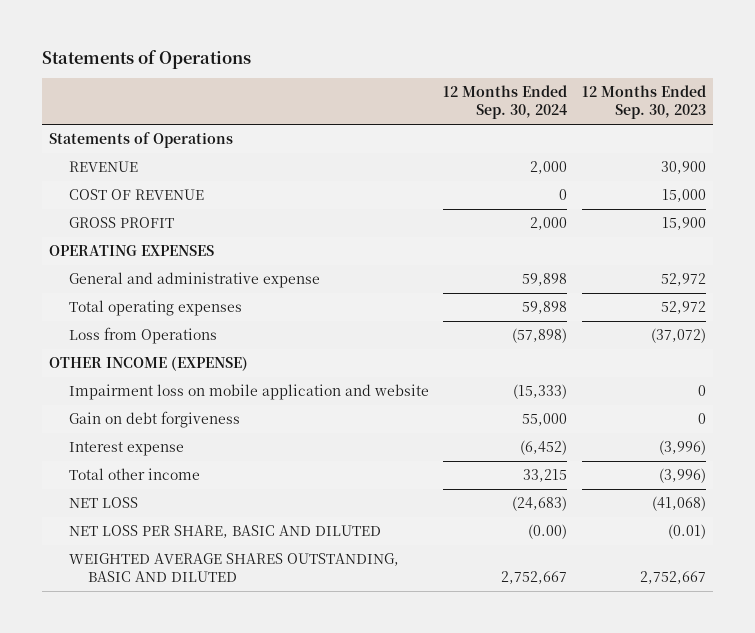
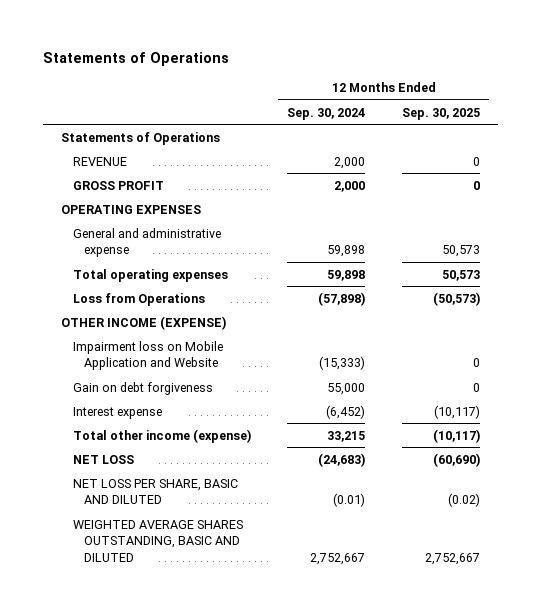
[581,84,706,120] 12 Months Ended Sep. 30, 2023 -> none
none -> [401,107,480,120] Sep. 30, 2025
[68,189,204,201] COST OF REVENUE -> none
[68,384,429,401] Impairment loss on mobile application and website -> [72,340,223,371] Impairment loss on Mobile Application and Website
[68,468,200,481] Total other income -> [72,428,251,443] Total other income (expense)
[528,524,568,540] (0.00) -> [333,493,366,508] (0.01)

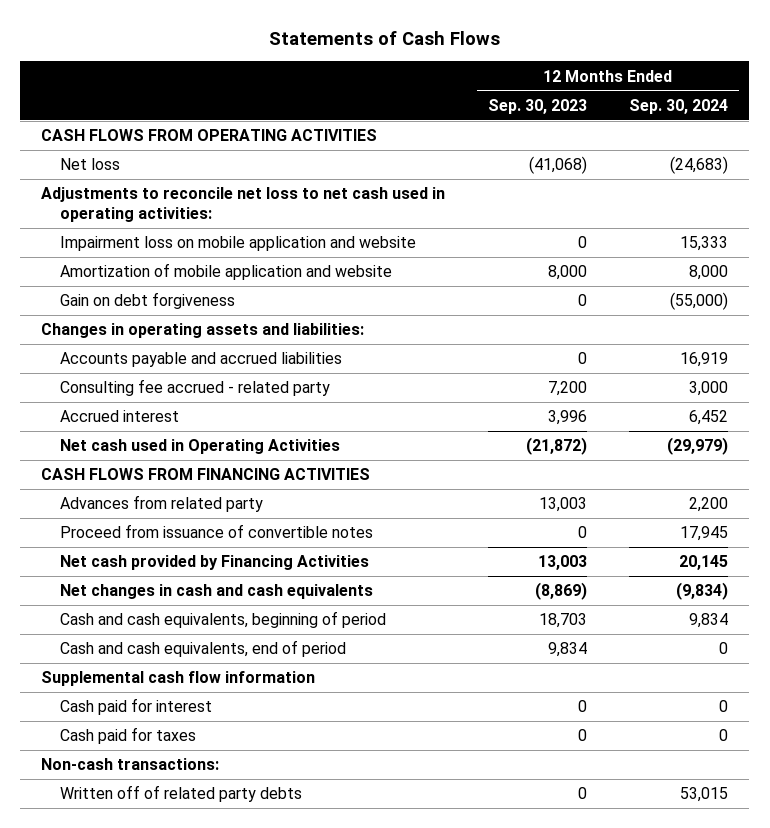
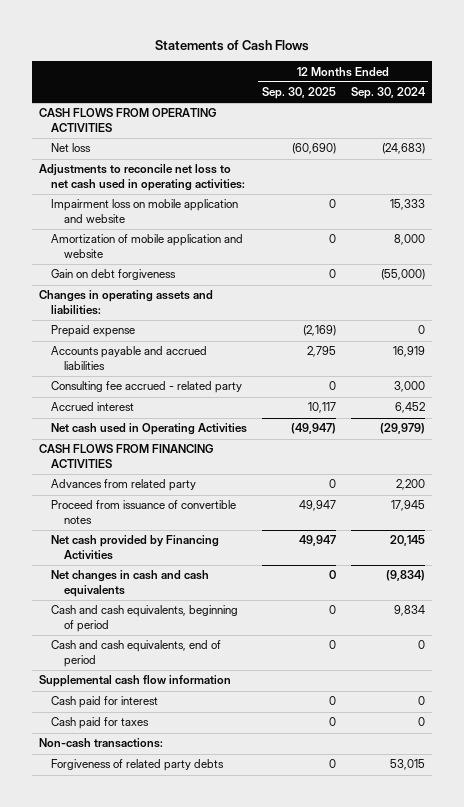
[487,98,587,114] Sep. 30, 2023 -> none
none -> [262,87,337,100] Sep. 30, 2025
none -> [51,325,136,338] Prepaid expense
[59,785,302,803] Written off of related party debts -> [51,759,225,772] Forgiveness of related party debts

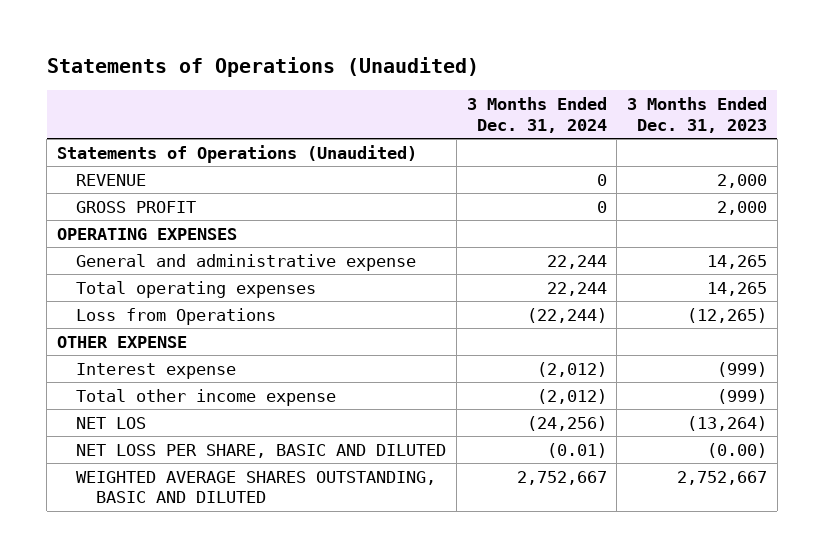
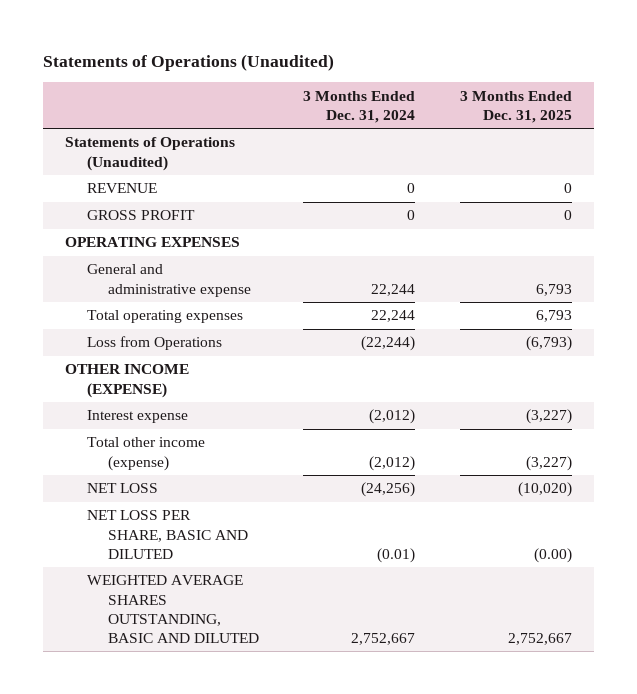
[627,97,768,133] 3 Months Ended Dec. 31, 2023 -> none
none -> [459,90,572,123] 3 Months Ended Dec. 31, 2025
[56,335,187,348] OTHER EXPENSE -> [65,364,190,398] OTHER INCOME (EXPENSE)
[76,388,337,406] Total other income expense -> [86,437,205,471] Total other income (expense)
[76,416,147,429] NET LOS -> [86,483,158,494] NET LOSS

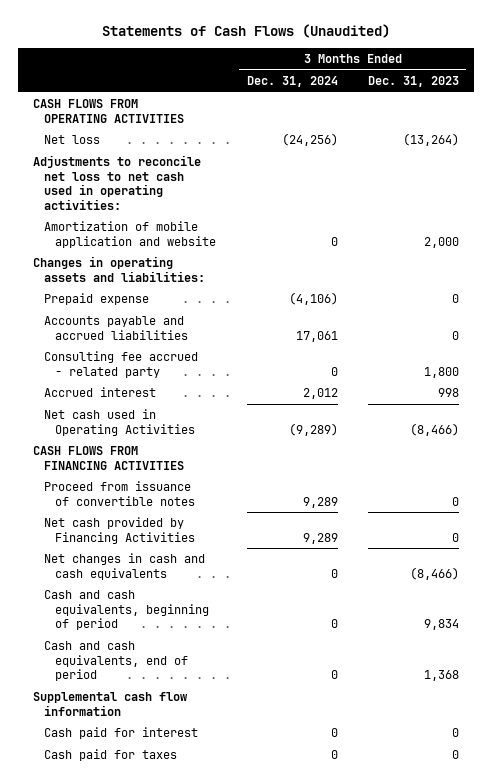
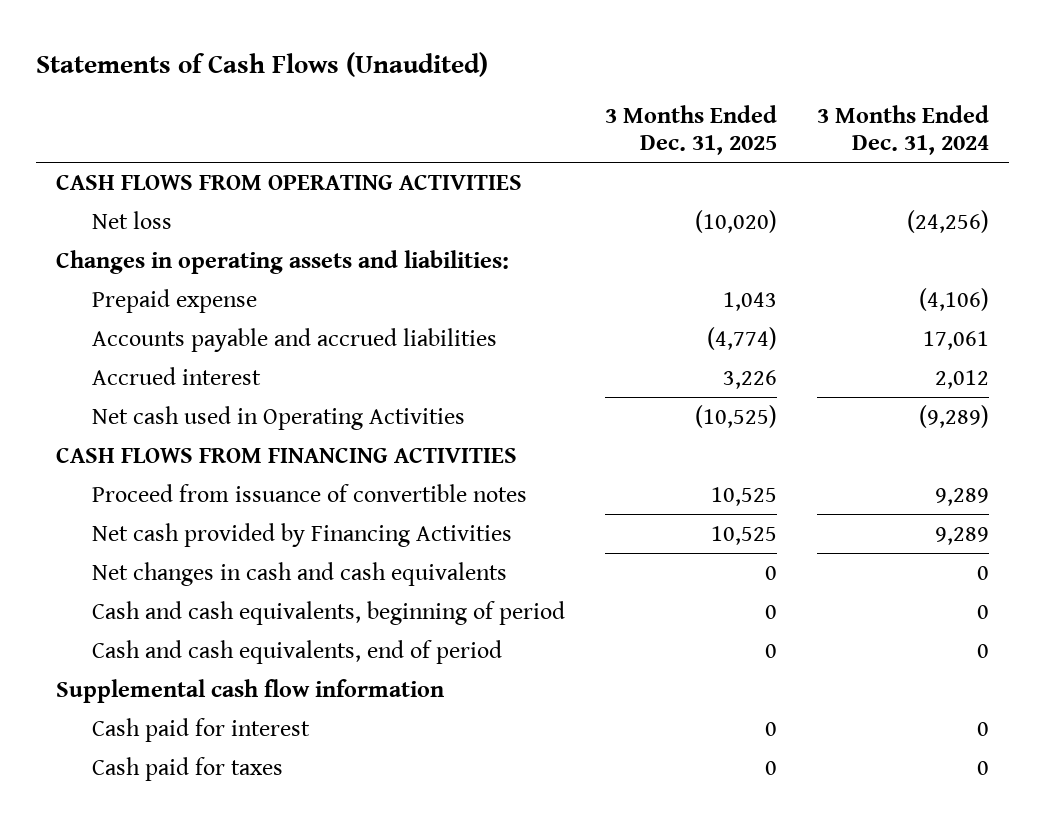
[367,76,459,88] Dec. 31, 2023 -> none
none -> [604,104,777,155] 3 Months Ended Dec. 31, 2025
[32,155,201,210] Adjustments to reconcile net loss to net cash used in operating activities: -> none
[44,221,217,248] Amortization of mobile application and website -> none
[44,351,199,378] Consulting fee accrued - related party -> none

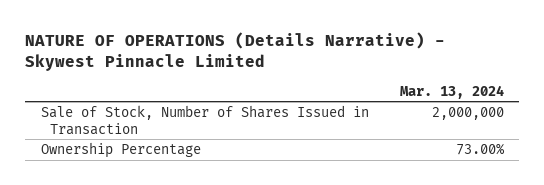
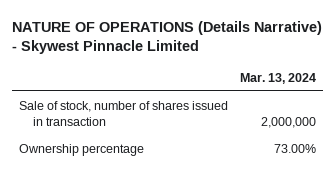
[40,105,369,135] Sale of Stock, Number of Shares Issued in Transaction -> [18,100,228,126] Sale of stock, number of shares issued in transaction
[40,142,201,159] Ownership Percentage -> [18,143,144,156] Ownership percentage

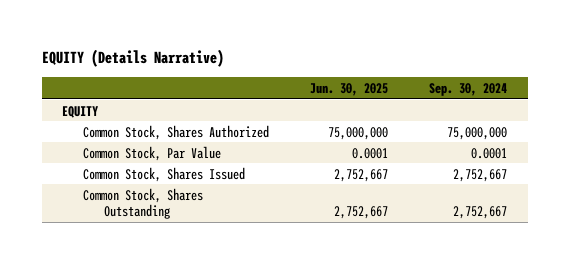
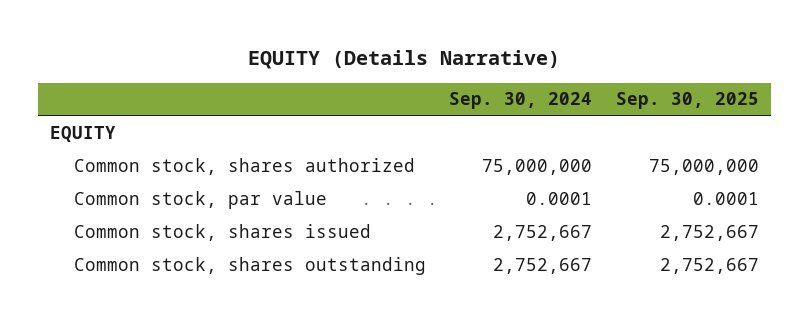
[310,82,389,96] Jun. 30, 2025 -> none
none -> [615,92,759,110] Sep. 30, 2025
[82,124,269,140] Common Stock, Shares Authorized -> [73,157,415,175] Common stock, shares authorized
[82,145,221,161] Common Stock, Par Value -> [73,190,327,209] Common stock, par value
[82,166,245,182] Common Stock, Shares Issued -> [73,223,371,241] Common stock, shares issued
[82,187,203,220] Common Stock, Shares Outstanding -> [73,256,426,275] Common stock, shares outstanding

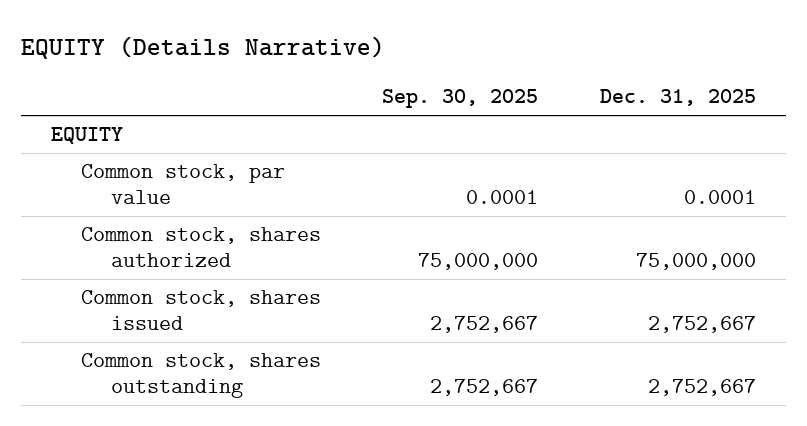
[449,92,593,110] Sep. 30, 2024 -> none
none -> [599,89,756,107] Dec. 31, 2025
[73,157,415,175] Common stock, shares authorized -> [81,227,322,268] Common stock, shares authorized

